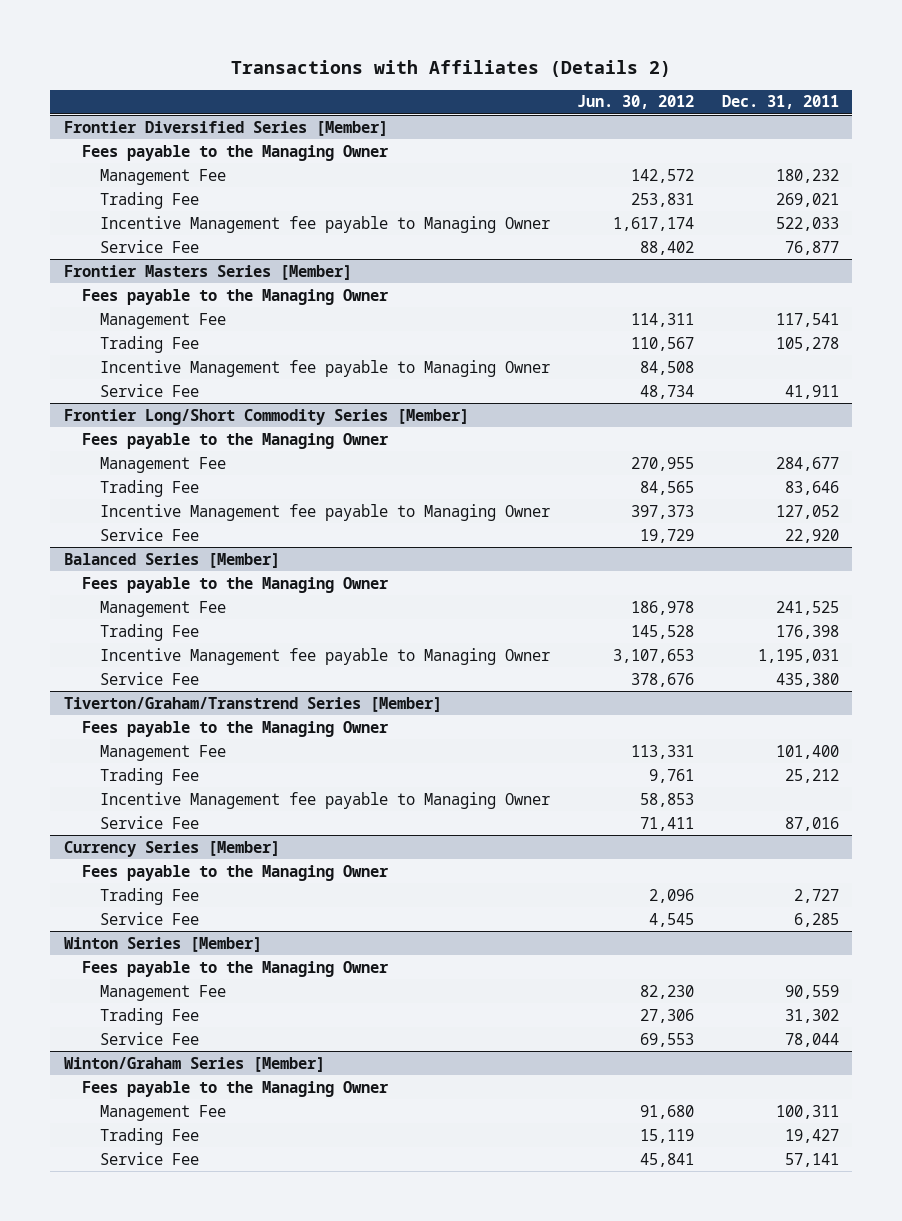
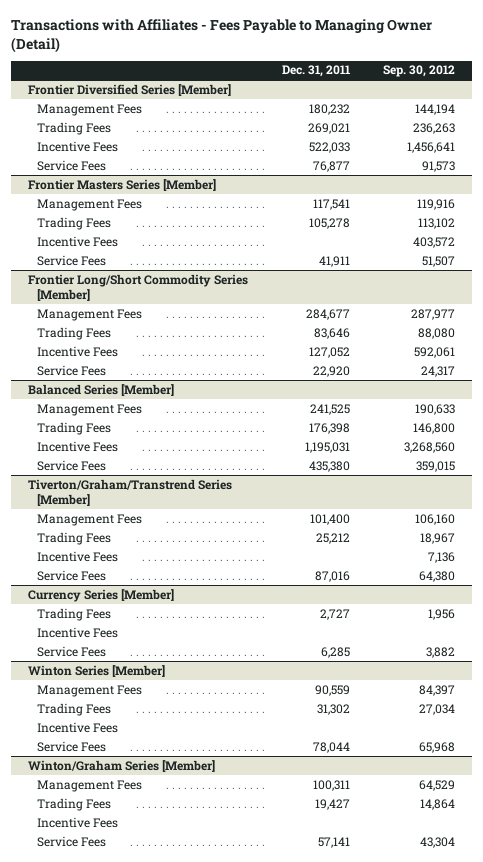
[231,60,672,78] Transactions with Affiliates (Details 2) -> [11,18,433,53] Transactions with Affiliates - Fees Payable to Managing Owner (Detail)
[577,95,695,110] Jun. 30, 2012 -> none
none -> [383,65,456,78] Sep. 30, 2012
[81,144,389,161] Fees payable to the Managing Owner -> none
[99,168,226,185] Management Fee -> [36,103,142,116] Management Fees
[99,191,199,209] Trading Fee -> [36,121,111,135] Trading Fees
[99,215,550,233] Incentive Management fee payable to Managing Owner -> [36,140,118,152] Incentive Fees
[99,239,199,253] Service Fee -> [36,159,106,171] Service Fees
[81,288,389,305] Fees payable to the Managing Owner -> none
[99,312,226,329] Management Fee -> [36,198,142,211] Management Fees
[99,335,199,353] Trading Fee -> [36,216,111,230] Trading Fees
[99,359,550,377] Incentive Management fee payable to Managing Owner -> [36,235,118,247] Incentive Fees
[99,383,199,397] Service Fee -> [36,254,106,266] Service Fees
[81,432,389,449] Fees payable to the Managing Owner -> none
[99,456,226,473] Management Fee -> [36,308,142,321] Management Fees
[99,479,199,497] Trading Fee -> [36,326,111,340] Trading Fees
[99,503,550,521] Incentive Management fee payable to Managing Owner -> [36,345,118,357] Incentive Fees
[99,527,199,541] Service Fee -> [36,364,106,376] Service Fees
[81,576,389,593] Fees payable to the Managing Owner -> none
[99,600,226,617] Management Fee -> [36,403,142,416] Management Fees
[99,623,199,641] Trading Fee -> [36,421,111,435] Trading Fees
[99,647,550,665] Incentive Management fee payable to Managing Owner -> [36,440,118,452] Incentive Fees
[99,671,199,685] Service Fee -> [36,459,106,471] Service Fees
[81,720,389,737] Fees payable to the Managing Owner -> none
[99,744,226,761] Management Fee -> [36,513,142,526] Management Fees
[99,767,199,785] Trading Fee -> [36,531,111,545] Trading Fees
[99,791,550,809] Incentive Management fee payable to Managing Owner -> [36,550,118,562] Incentive Fees
[99,815,199,829] Service Fee -> [36,569,106,581] Service Fees
[81,864,389,881] Fees payable to the Managing Owner -> none
[99,887,199,905] Trading Fee -> [36,607,111,621] Trading Fees
none -> [36,626,118,638] Incentive Fees
[99,911,199,925] Service Fee -> [36,645,106,657] Service Fees
[81,960,389,977] Fees payable to the Managing Owner -> none
[99,984,226,1001] Management Fee -> [36,684,142,697] Management Fees
[99,1007,199,1025] Trading Fee -> [36,702,111,716] Trading Fees
none -> [36,721,118,733] Incentive Fees
[99,1031,199,1045] Service Fee -> [36,740,106,752] Service Fees
[81,1080,389,1097] Fees payable to the Managing Owner -> none
[99,1104,226,1121] Management Fee -> [36,779,142,792] Management Fees
[99,1127,199,1145] Trading Fee -> [36,797,111,811] Trading Fees
none -> [36,816,118,828] Incentive Fees
[99,1151,199,1165] Service Fee -> [36,835,106,847] Service Fees

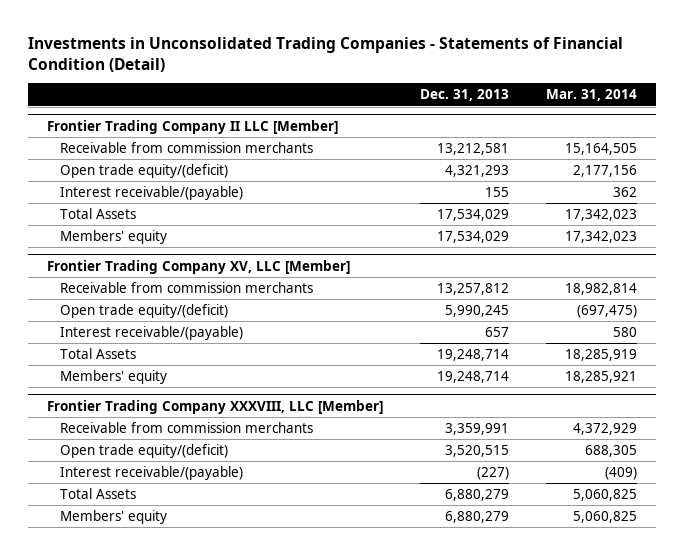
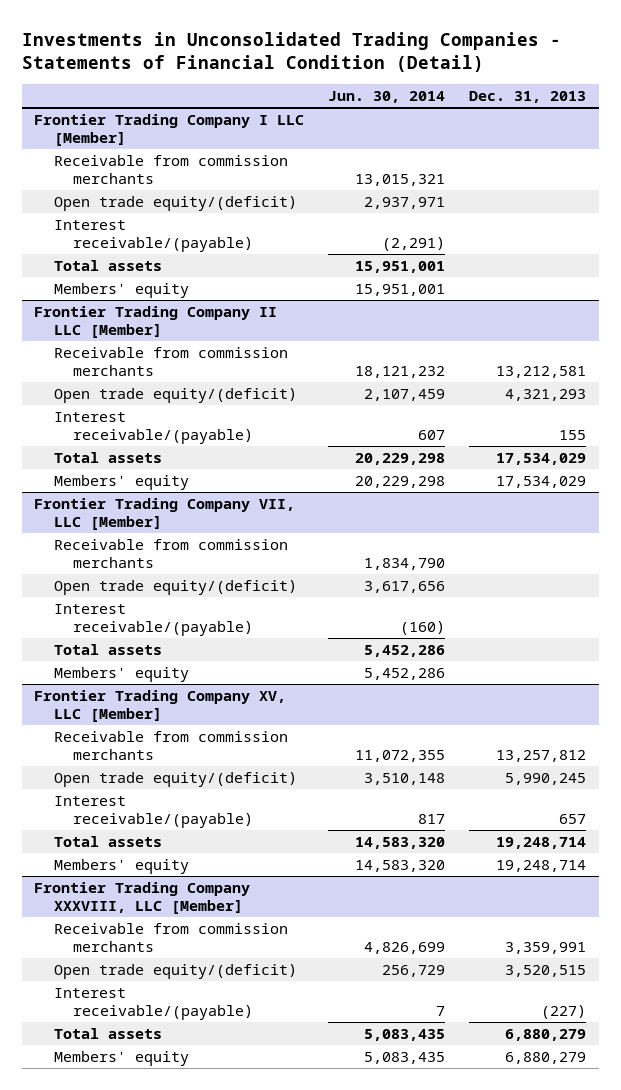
[546,89,638,102] Mar. 31, 2014 -> none
none -> [328,91,446,104] Jun. 30, 2014
none -> [34,113,305,146] Frontier Trading Company I LLC [Member]
none -> [53,154,288,184] Receivable from commission merchants
none -> [53,195,297,211] Open trade equity/(deficit)
none -> [53,219,254,252] Interest receivable/(payable)
none -> [53,259,162,271] Total assets
none -> [53,282,189,298] Members' equity
[59,208,136,220] Total Assets -> [53,451,162,463] Total assets
none -> [34,497,296,530] Frontier Trading Company VII, LLC [Member]
none -> [53,538,288,568] Receivable from commission merchants
none -> [53,579,297,595] Open trade equity/(deficit)
none -> [53,603,254,636] Interest receivable/(payable)
none -> [53,643,162,655] Total assets
none -> [53,666,189,682] Members' equity
[59,348,136,360] Total Assets -> [53,835,162,847] Total assets
[59,488,136,500] Total Assets -> [53,1027,162,1039] Total assets

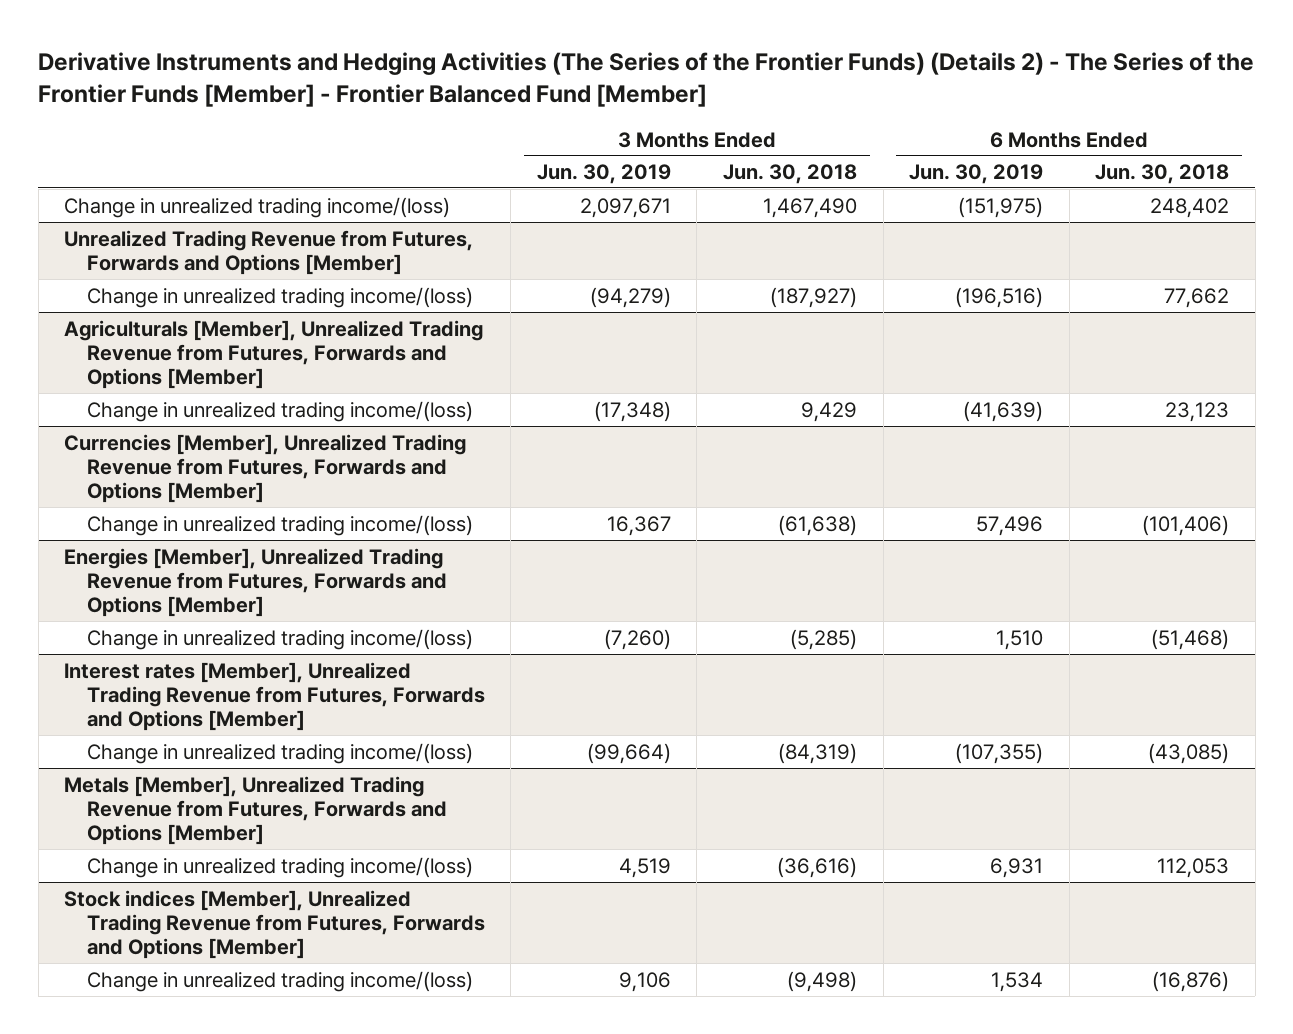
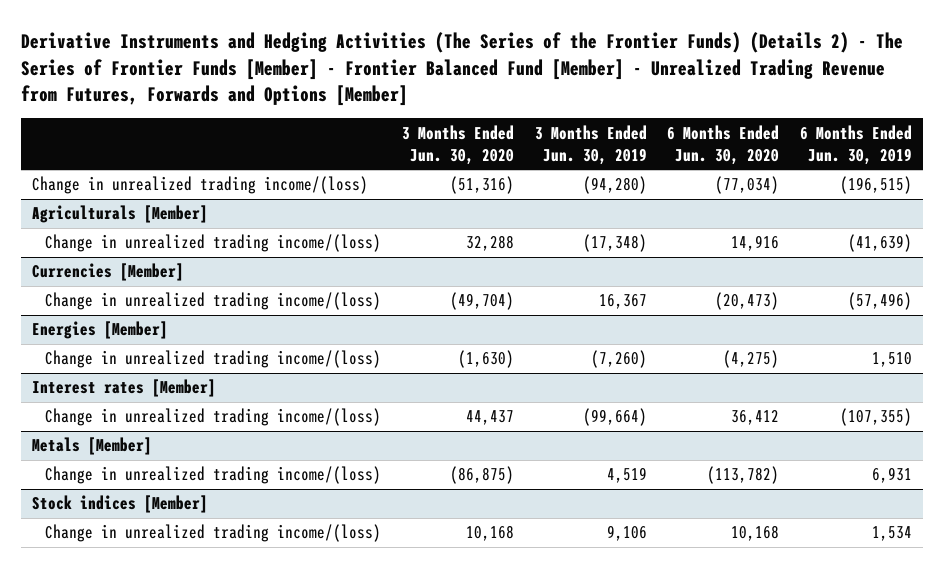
[38,52,1255,108] Derivative Instruments and Hedging Activities (The Series of the Frontier Funds) (Details 2) - The Series of the Frontier Funds [Member] - Frontier Balanced Fund [Member] -> [21,31,904,107] Derivative Instruments and Hedging Activities (The Series of the Frontier Funds) (Details 2) - The Series of Frontier Funds [Member] - Frontier Balanced Fund [Member] - Unrealized Trading Revenue from Futures, Forwards and Options [Member]
[722,164,857,185] Jun. 30, 2018 -> none
[1095,164,1230,185] Jun. 30, 2018 -> none
none -> [401,124,514,165] 3 Months Ended Jun. 30, 2020
none -> [667,124,780,165] 6 Months Ended Jun. 30, 2020
[86,286,473,308] Change in unrealized trading income/(loss) -> none
[64,319,484,390] Agriculturals [Member], Unrealized Trading Revenue from Futures, Forwards and Options [Member] -> none
[579,197,671,218] 2,097,671 -> [582,176,647,195] (94,280)
[958,196,1044,218] (151,975) -> [840,176,913,195] (196,515)
[64,229,474,275] Unrealized Trading Revenue from Futures, Forwards and Options [Member] -> [31,205,208,224] Agriculturals [Member]
[64,433,467,504] Currencies [Member], Unrealized Trading Revenue from Futures, Forwards and Options [Member] -> none
[64,547,447,618] Energies [Member], Unrealized Trading Revenue from Futures, Forwards and Options [Member] -> none
none -> [31,263,184,282] Currencies [Member]
[976,515,1044,536] 57,496 -> [848,292,913,311] (57,496)
none -> [31,321,168,340] Energies [Member]
[64,661,485,732] Interest rates [Member], Unrealized Trading Revenue from Futures, Forwards and Options [Member] -> none
none -> [31,379,216,398] Interest rates [Member]
[64,775,447,846] Metals [Member], Unrealized Trading Revenue from Futures, Forwards and Options [Member] -> none
none -> [31,437,152,456] Metals [Member]
[64,889,485,960] Stock indices [Member], Unrealized Trading Revenue from Futures, Forwards and Options [Member] -> none
none -> [31,495,208,514] Stock indices [Member]

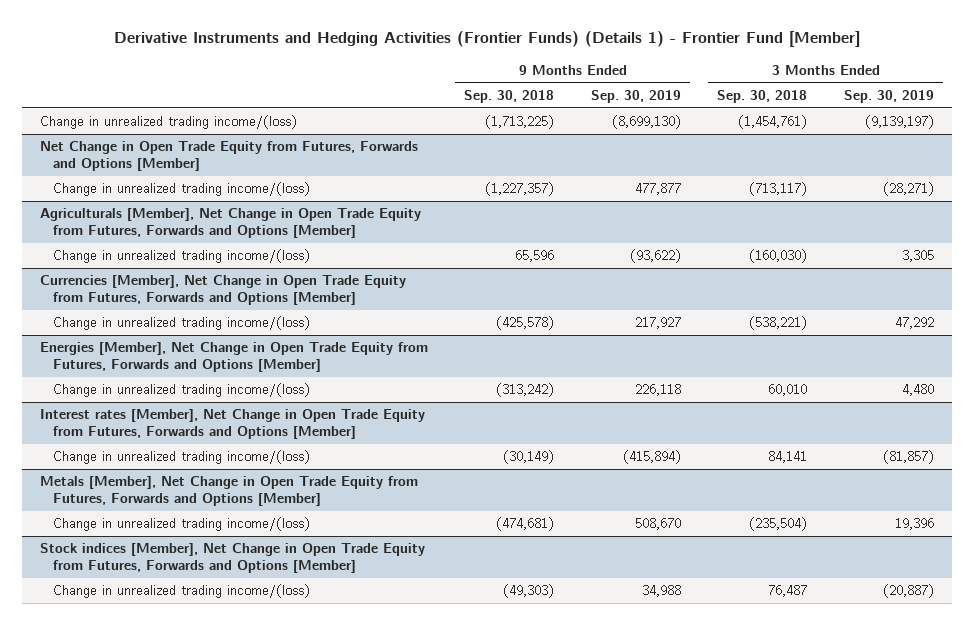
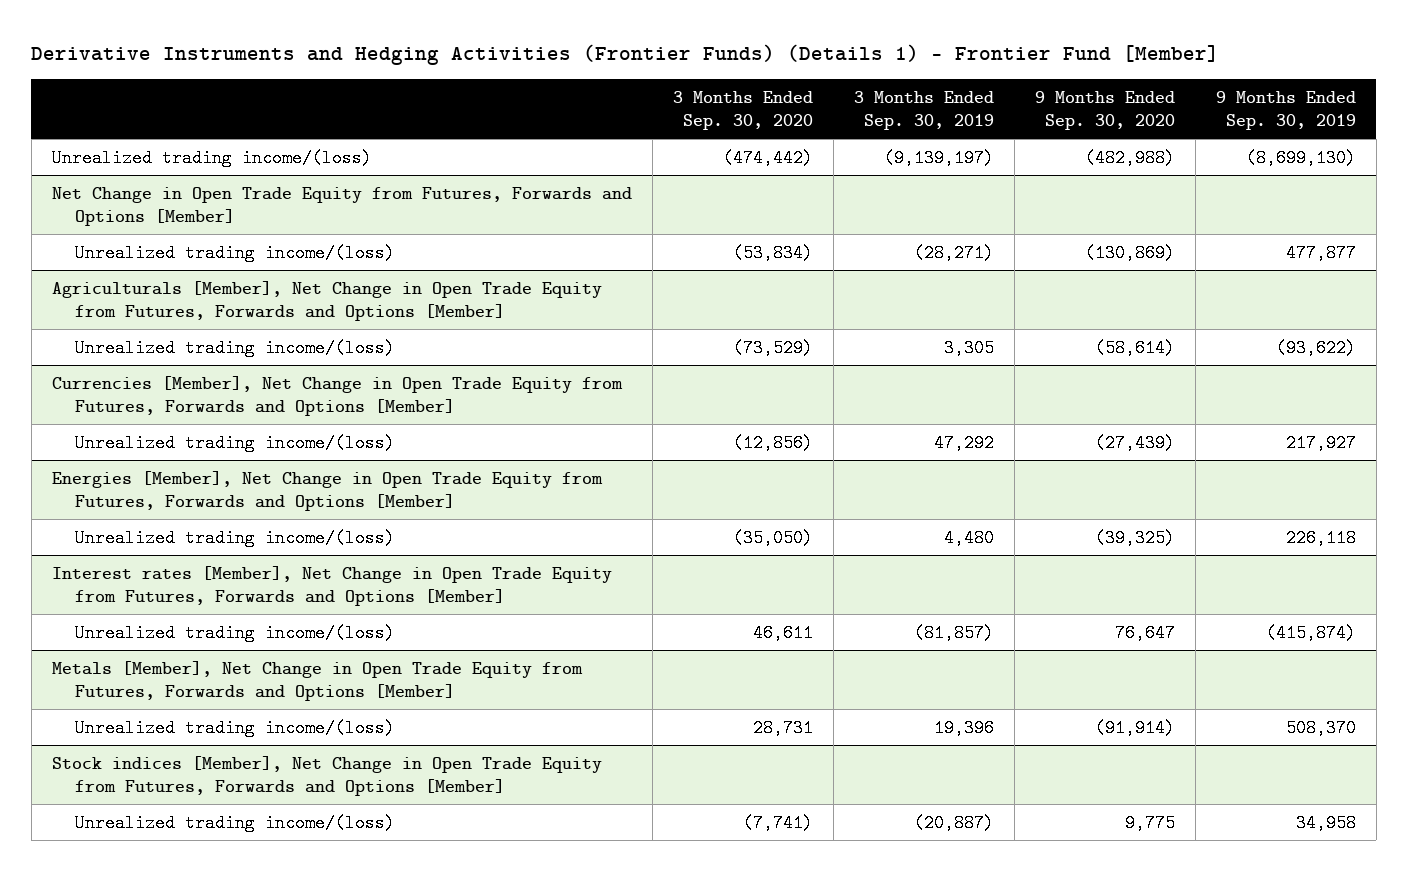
[464,89,555,103] Sep. 30, 2018 -> none
[717,89,808,103] Sep. 30, 2018 -> none
none -> [672,90,813,130] 3 Months Ended Sep. 30, 2020
none -> [1034,90,1175,130] 9 Months Ended Sep. 30, 2020
[39,115,297,130] Change in unrealized trading income/(loss) -> [51,148,372,167] Unrealized trading income/(loss)
[53,182,311,197] Change in unrealized trading income/(loss) -> [75,243,396,262] Unrealized trading income/(loss)
[53,249,311,264] Change in unrealized trading income/(loss) -> [75,338,396,357] Unrealized trading income/(loss)
[53,316,311,331] Change in unrealized trading income/(loss) -> [75,433,396,452] Unrealized trading income/(loss)
[53,383,311,398] Change in unrealized trading income/(loss) -> [75,528,396,547] Unrealized trading income/(loss)
[53,450,311,465] Change in unrealized trading income/(loss) -> [75,623,396,642] Unrealized trading income/(loss)
[622,450,681,465] (415,894) -> [1265,623,1356,642] (415,874)
[53,517,311,532] Change in unrealized trading income/(loss) -> [75,718,396,737] Unrealized trading income/(loss)
[634,518,681,531] 508,670 -> [1285,718,1356,737] 508,370
[53,584,311,599] Change in unrealized trading income/(loss) -> [75,813,396,832] Unrealized trading income/(loss)
[641,585,681,598] 34,988 -> [1295,813,1356,832] 34,958

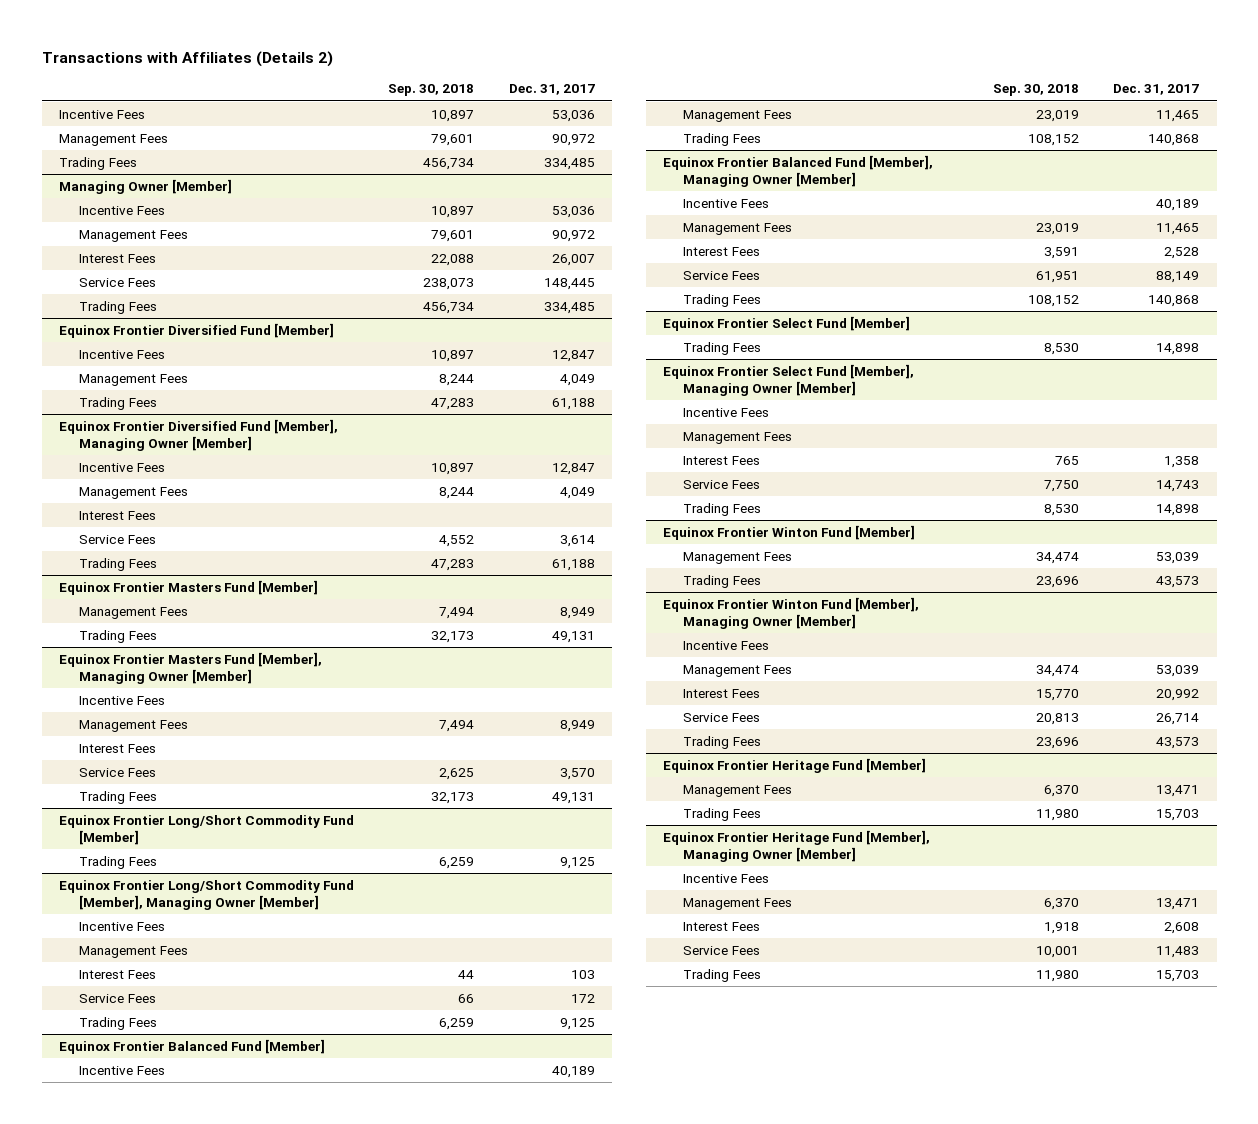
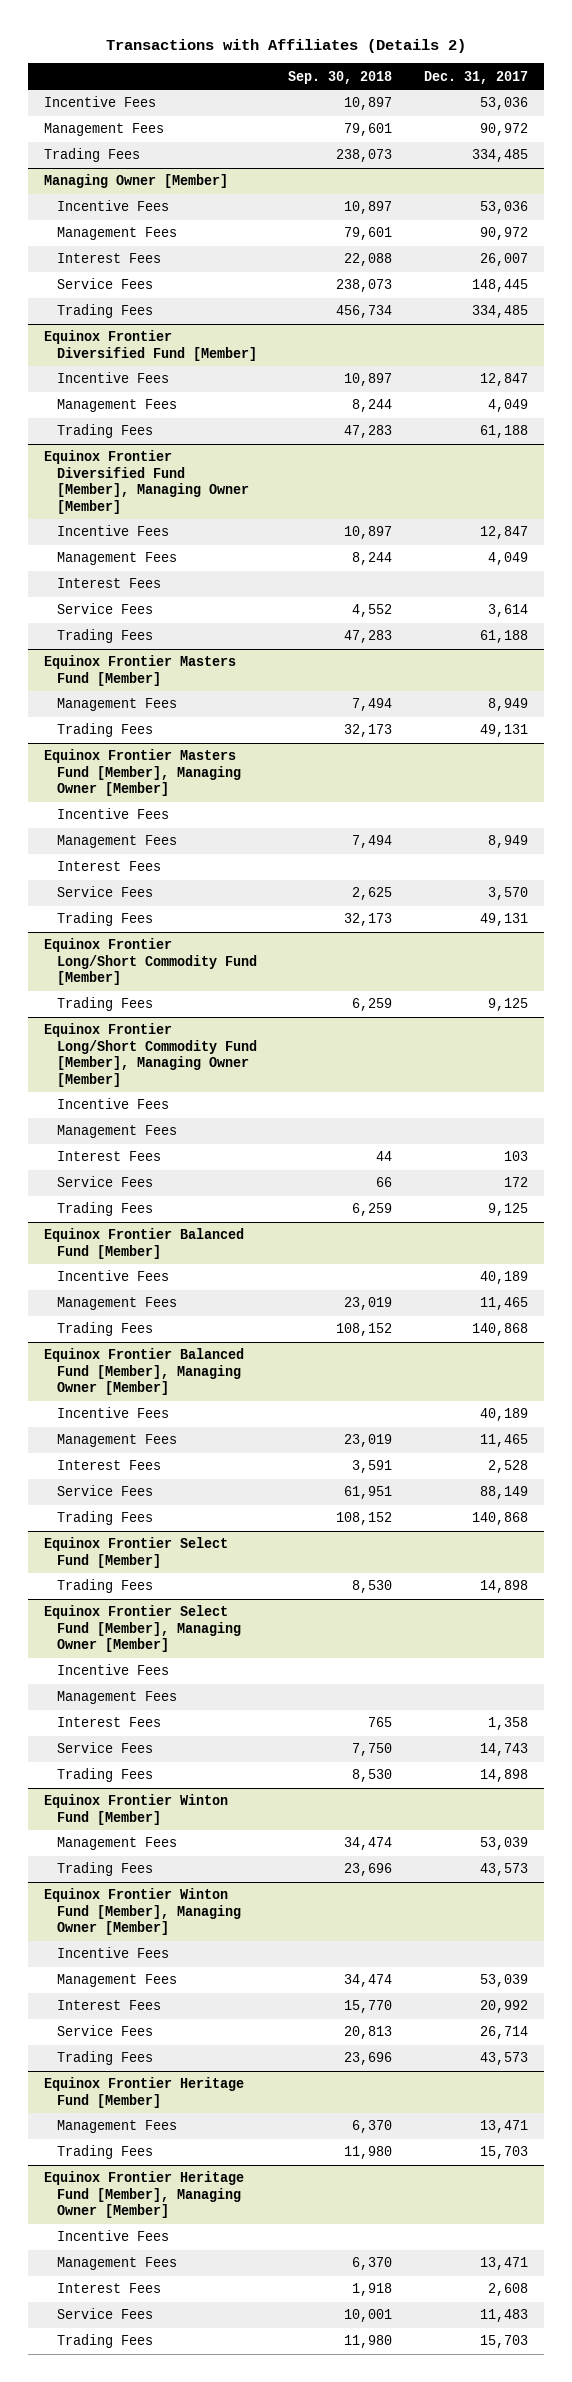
[423,157,475,170] 456,734 -> [336,149,393,163] 238,073

